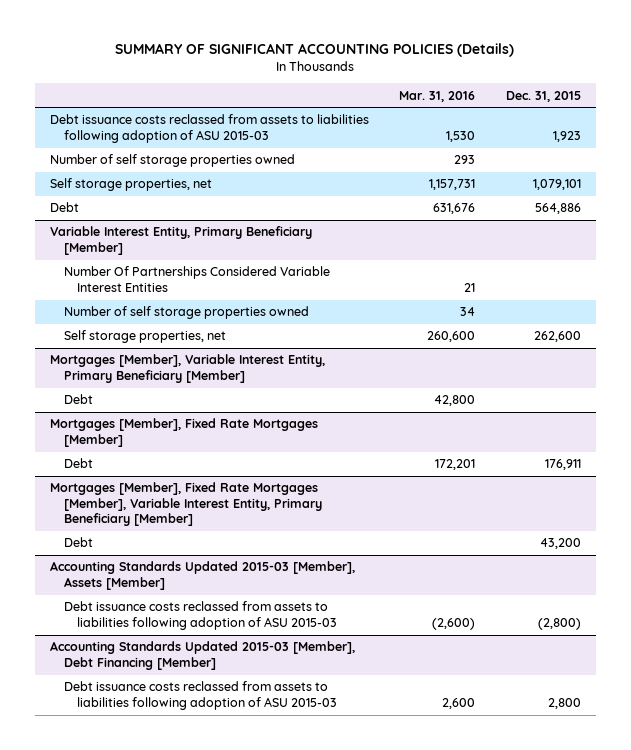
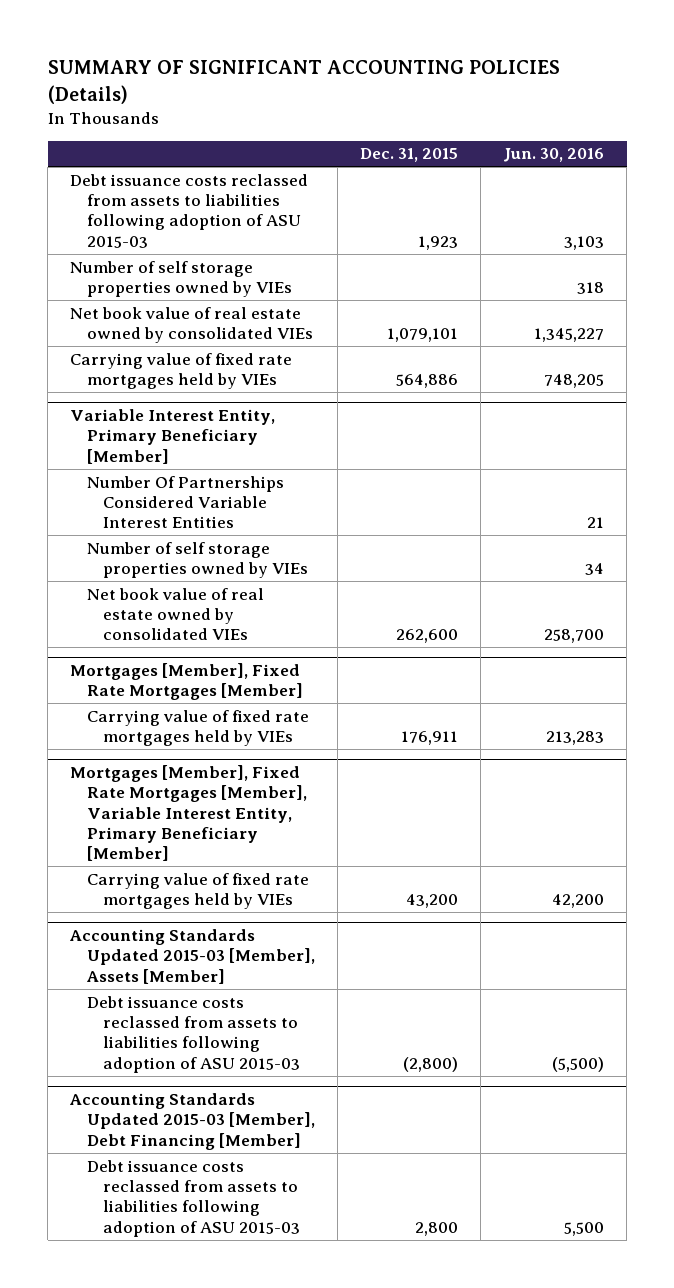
[399,90,476,102] Mar. 31, 2016 -> none
none -> [503,148,605,163] Jun. 30, 2016
[50,154,296,168] Number of self storage properties owned -> [70,260,292,298] Number of self storage properties owned by VIEs
[50,178,213,192] Self storage properties, net -> [70,306,313,344] Net book value of real estate owned by consolidated VIEs
[50,202,80,213] Debt -> [70,352,293,390] Carrying value of fixed rate mortgages held by VIEs
[50,354,326,383] Mortgages [Member], Variable Interest Entity, Primary Beneficiary [Member] -> none
[63,394,93,405] Debt -> none
[63,306,309,320] Number of self storage properties owned -> [86,541,309,579] Number of self storage properties owned by VIEs
[63,330,226,344] Self storage properties, net -> [86,587,264,641] Net book value of real estate owned by consolidated VIEs
[63,458,93,469] Debt -> [86,709,309,747] Carrying value of fixed rate mortgages held by VIEs
[63,537,93,548] Debt -> [86,872,309,910] Carrying value of fixed rate mortgages held by VIEs

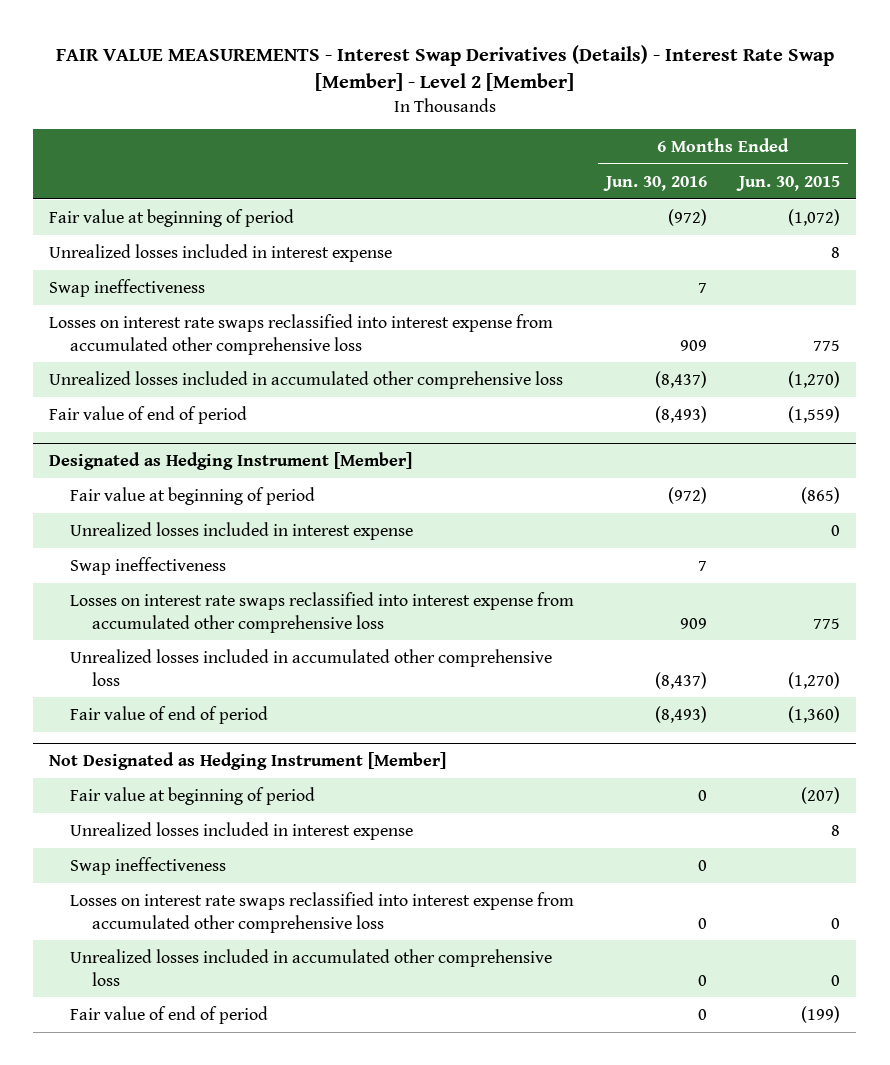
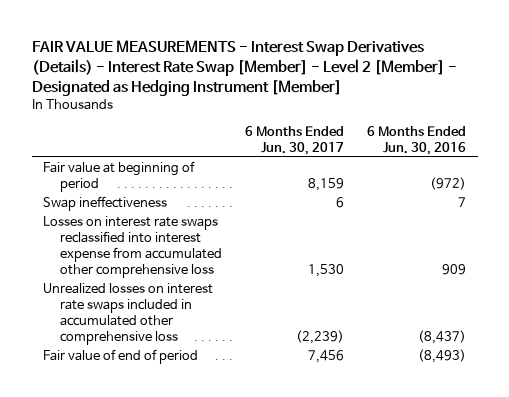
[55,44,834,91] FAIR VALUE MEASUREMENTS - Interest Swap Derivatives (Details) - Interest Rate Swap [Member] - Level 2 [Member] -> [31,39,457,96] FAIR VALUE MEASUREMENTS - Interest Swap Derivatives (Details) - Interest Rate Swap [Member] - Level 2 [Member] - Designated as Hedging Instrument [Member]
[736,175,841,191] Jun. 30, 2015 -> none
none -> [244,125,344,155] 6 Months Ended Jun. 30, 2017
[49,243,393,262] Unrealized losses included in interest expense -> none
[49,405,248,424] Fair value of end of period -> none
[49,452,413,471] Designated as Hedging Instrument [Member] -> none
[70,486,316,505] Fair value at beginning of period -> none
[70,521,414,540] Unrealized losses included in interest expense -> none
[70,556,227,575] Swap ineffectiveness -> none
[70,591,575,633] Losses on interest rate swaps reclassified into interest expense from accumulated other comprehensive loss -> none
[70,648,553,686] Unrealized losses included in accumulated other comprehensive loss -> none
[49,370,564,389] Unrealized losses included in accumulated other comprehensive loss -> [43,283,214,346] Unrealized losses on interest rate swaps included in accumulated other comprehensive loss
[49,752,447,771] Not Designated as Hedging Instrument [Member] -> none
[70,786,316,805] Fair value at beginning of period -> none
[70,821,414,840] Unrealized losses included in interest expense -> none
[70,856,227,875] Swap ineffectiveness -> none
[70,891,575,933] Losses on interest rate swaps reclassified into interest expense from accumulated other comprehensive loss -> none
[70,948,553,986] Unrealized losses included in accumulated other comprehensive loss -> none
[70,1005,269,1024] Fair value of end of period -> none

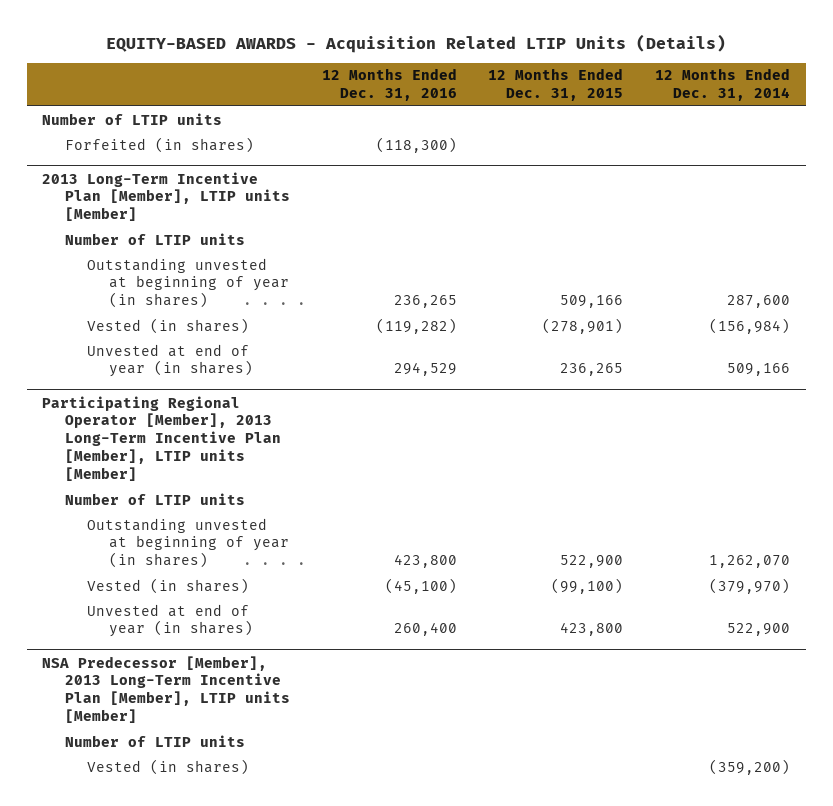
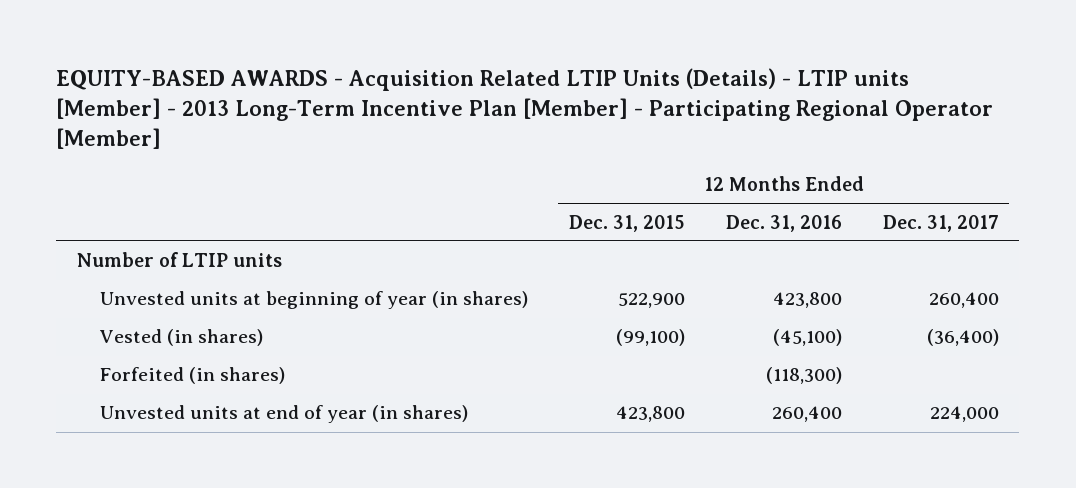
[106,33,727,53] EQUITY-BASED AWARDS - Acquisition Related LTIP Units (Details) -> [56,68,994,150] EQUITY-BASED AWARDS - Acquisition Related LTIP Units (Details) - LTIP units [Member] - 2013 Long-Term Incentive Plan [Member] - Participating Regional Operator [Member]
[655,68,791,102] 12 Months Ended Dec. 31, 2014 -> none
none -> [882,214,999,232] Dec. 31, 2017
[42,171,290,222] 2013 Long-Term Incentive Plan [Member], LTIP units [Member] -> none
[64,232,245,245] Number of LTIP units -> none
[87,317,250,334] Vested (in shares) -> none
[87,343,254,378] Unvested at end of year (in shares) -> none
[42,395,281,481] Participating Regional Operator [Member], 2013 Long-Term Incentive Plan [Member], LTIP units [Member] -> none
[64,492,245,505] Number of LTIP units -> none
[87,517,290,569] Outstanding unvested at beginning of year (in shares) -> none
[87,257,290,309] Outstanding unvested at beginning of year (in shares) -> [99,291,528,310] Unvested units at beginning of year (in shares)
[393,295,457,309] 236,265 -> [772,292,842,309] 423,800
[560,295,624,309] 509,166 -> [617,293,685,309] 522,900
[42,655,290,724] NSA Predecessor [Member], 2013 Long-Term Incentive Plan [Member], LTIP units [Member] -> none
[64,734,245,747] Number of LTIP units -> none
[87,758,250,775] Vested (in shares) -> none
[64,136,254,153] Forfeited (in shares) -> [99,367,285,385] Forfeited (in shares)
[87,603,254,638] Unvested at end of year (in shares) -> [99,405,468,424] Unvested units at end of year (in shares)

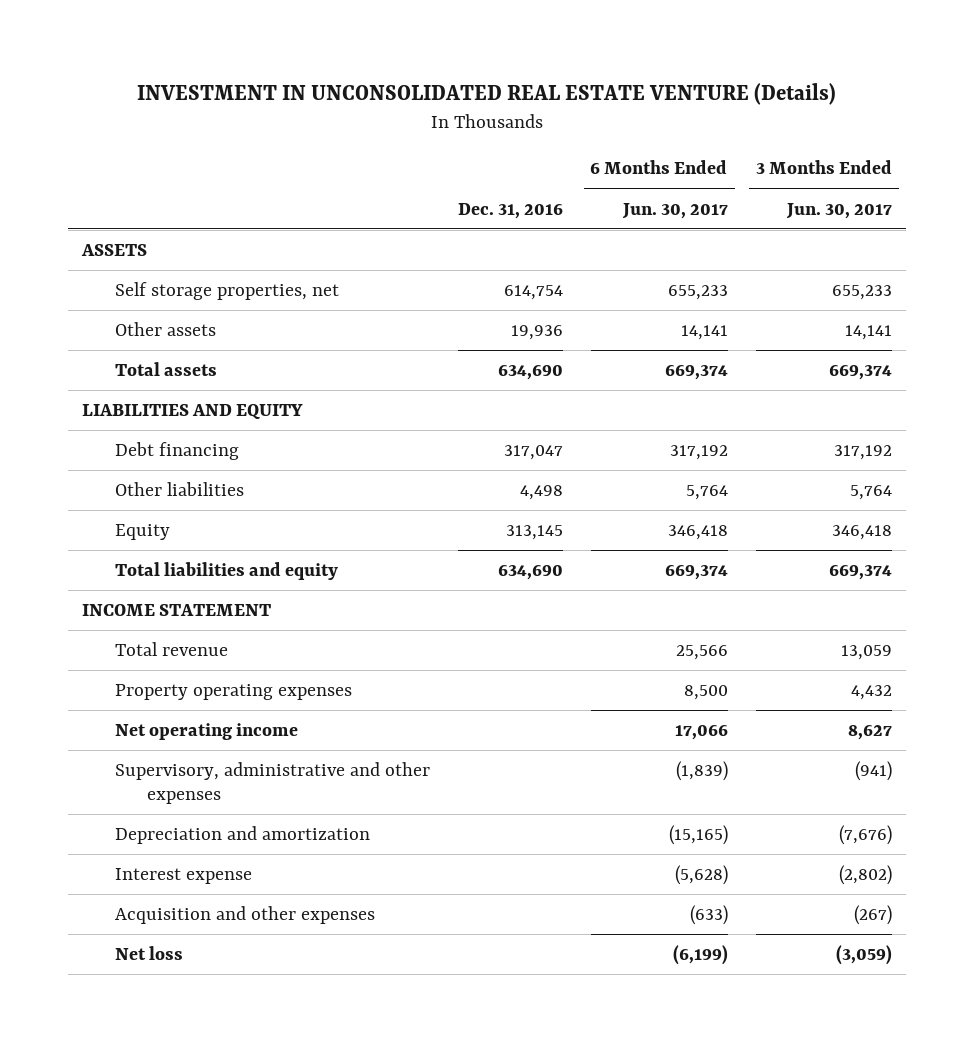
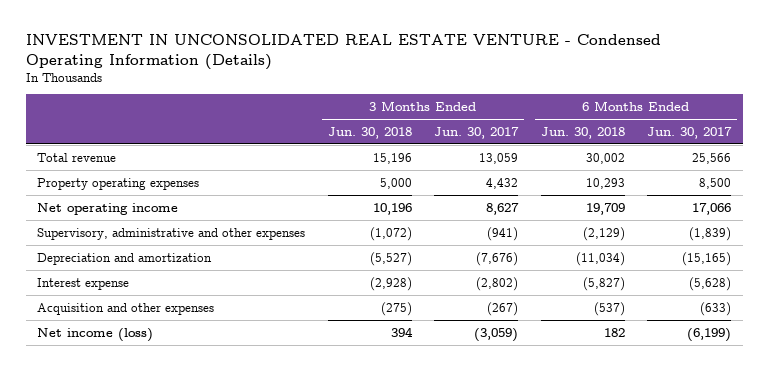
[137,82,837,105] INVESTMENT IN UNCONSOLIDATED REAL ESTATE VENTURE (Details) -> [25,34,661,70] INVESTMENT IN UNCONSOLIDATED REAL ESTATE VENTURE - Condensed Operating Information (Details)
[457,202,563,219] Dec. 31, 2016 -> none
none -> [327,126,412,139] Jun. 30, 2018
none -> [540,126,625,139] Jun. 30, 2018
[80,243,147,256] ASSETS -> none
[114,281,339,300] Self storage properties, net -> none
[114,321,216,336] Other assets -> none
[114,361,217,376] Total assets -> none
[81,403,303,419] LIABILITIES AND EQUITY -> none
[114,441,239,460] Debt financing -> none
[114,481,244,496] Other liabilities -> none
[114,523,170,540] Equity -> none
[114,561,338,580] Total liabilities and equity -> none
[81,603,271,616] INCOME STATEMENT -> none
[114,945,183,960] Net loss -> [36,327,153,342] Net income (loss)

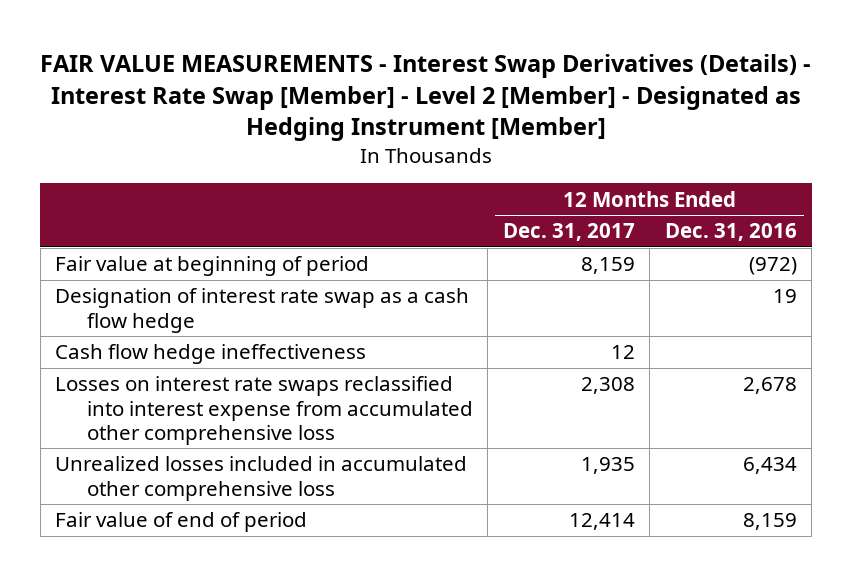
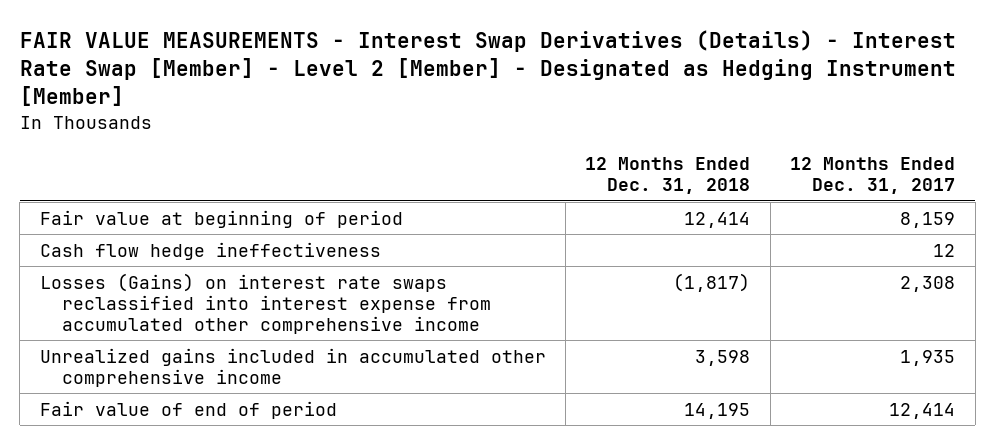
[664,223,797,242] Dec. 31, 2016 -> none
none -> [585,156,751,194] 12 Months Ended Dec. 31, 2018
[55,288,470,333] Designation of interest rate swap as a cash flow hedge -> none
[55,376,473,445] Losses on interest rate swaps reclassified into interest expense from accumulated other comprehensive loss -> [39,272,491,334] Losses (Gains) on interest rate swaps reclassified into interest expense from accumulated other comprehensive income
[55,456,468,501] Unrealized losses included in accumulated other comprehensive loss -> [39,347,546,387] Unrealized gains included in accumulated other comprehensive income

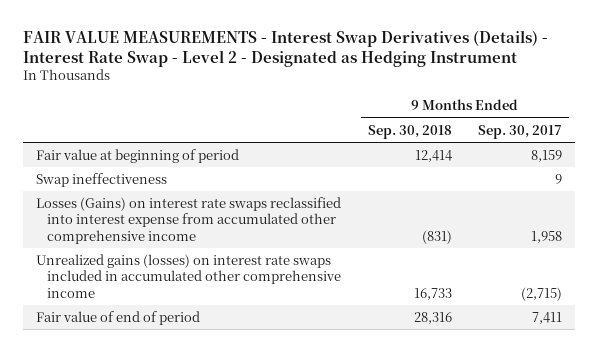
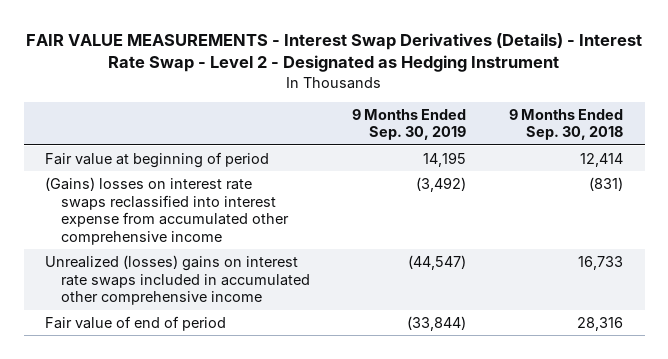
[478,124,563,139] Sep. 30, 2017 -> none
none -> [352,108,467,141] 9 Months Ended Sep. 30, 2019
[36,172,168,187] Swap ineffectiveness -> none
[36,196,342,244] Losses (Gains) on interest rate swaps reclassified into interest expense from accumulated other comprehensive income -> [44,176,289,246] (Gains) losses on interest rate swaps reclassified into interest expense from accumulated other comprehensive income
[36,253,341,298] Unrealized gains (losses) on interest rate swaps included in accumulated other comprehensive income -> [44,254,310,306] Unrealized (losses) gains on interest rate swaps included in accumulated other comprehensive income

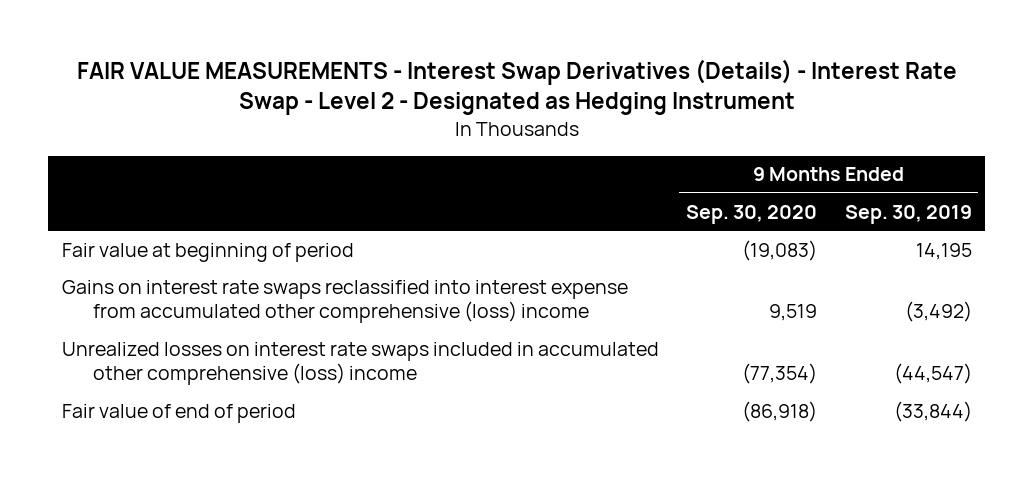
[509,108,624,141] 9 Months Ended Sep. 30, 2018 -> none
none -> [686,204,818,224] Sep. 30, 2020
[44,176,289,246] (Gains) losses on interest rate swaps reclassified into interest expense from accumulated other comprehensive income -> [61,279,628,324] Gains on interest rate swaps reclassified into interest expense from accumulated other comprehensive (loss) income
[44,254,310,306] Unrealized (losses) gains on interest rate swaps included in accumulated other comprehensive income -> [61,341,659,386] Unrealized losses on interest rate swaps included in accumulated other comprehensive (loss) income

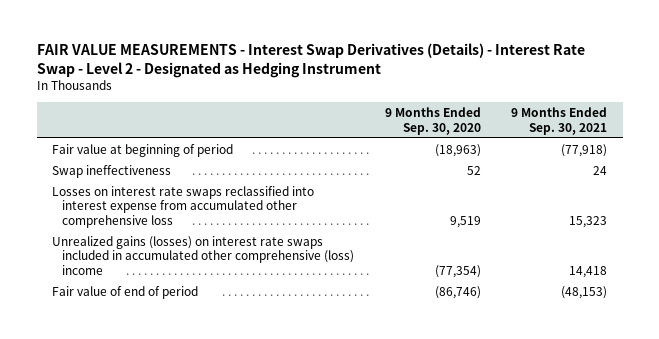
[844,204,972,224] Sep. 30, 2019 -> none
none -> [511,107,608,135] 9 Months Ended Sep. 30, 2021
[742,239,818,261] (19,083) -> [434,144,481,158] (18,963)
none -> [52,165,172,179] Swap ineffectiveness
[61,279,628,324] Gains on interest rate swaps reclassified into interest expense from accumulated other comprehensive (loss) income -> [52,186,315,228] Losses on interest rate swaps reclassified into interest expense from accumulated other comprehensive loss
[61,341,659,386] Unrealized losses on interest rate swaps included in accumulated other comprehensive (loss) income -> [52,236,354,275] Unrealized gains (losses) on interest rate swaps included in accumulated other comprehensive (loss) income
[742,400,818,422] (86,918) -> [434,286,481,300] (86,746)

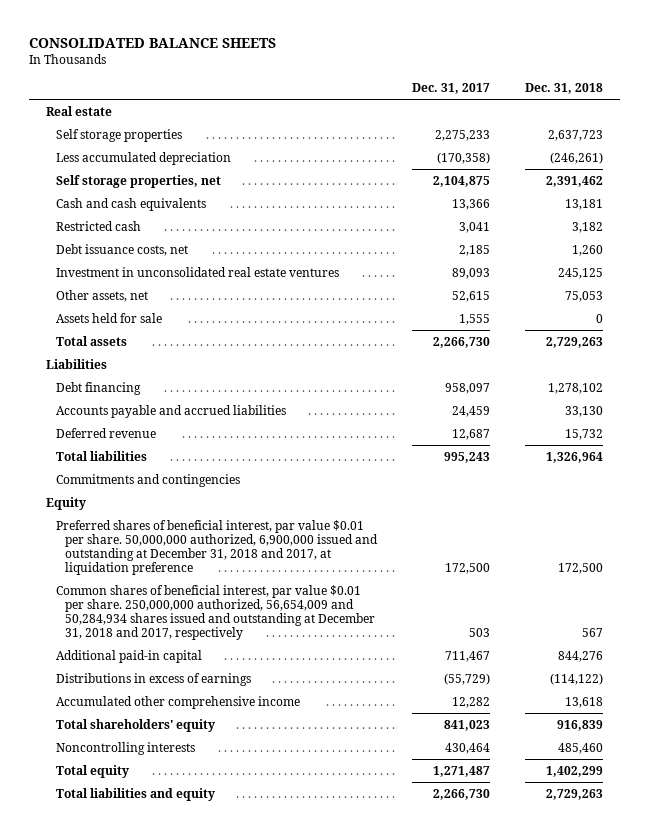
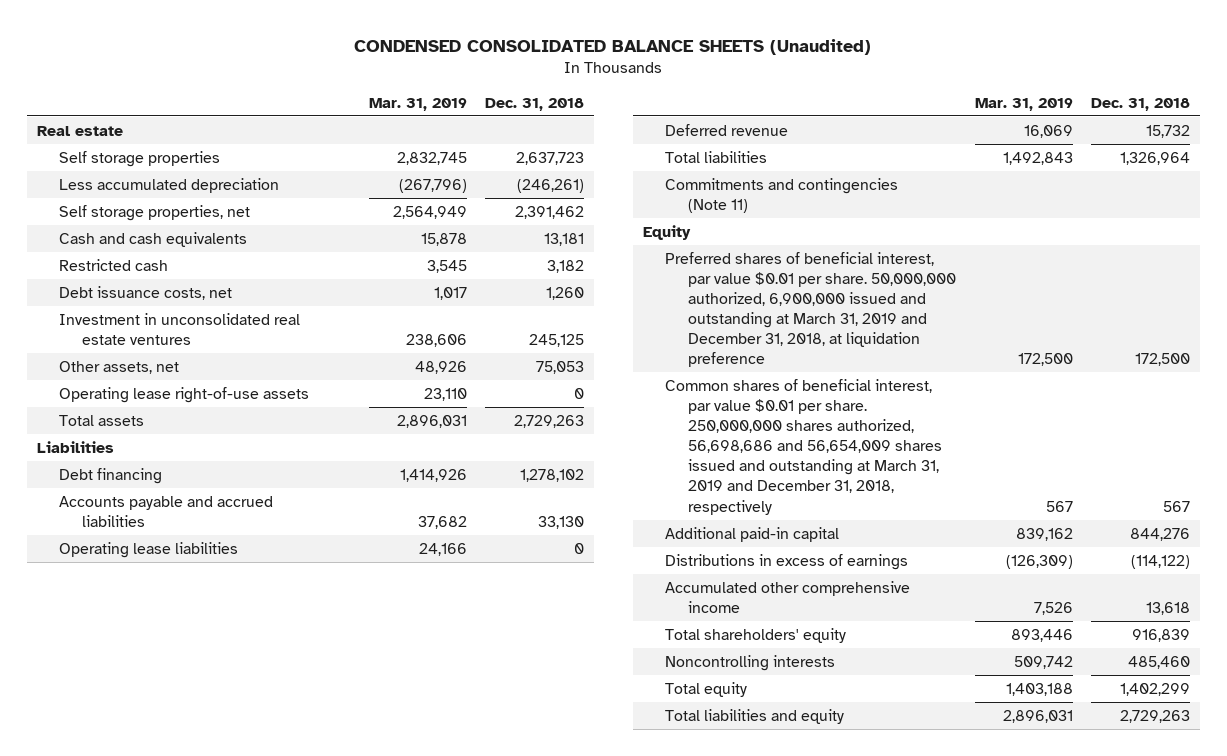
[28,37,276,48] CONSOLIDATED BALANCE SHEETS -> [354,38,872,55] CONDENSED CONSOLIDATED BALANCE SHEETS (Unaudited)
[411,83,490,95] Dec. 31, 2017 -> none
none -> [368,97,467,111] Mar. 31, 2019
[55,312,162,323] Assets held for sale -> none
none -> [59,386,310,403] Operating lease right-of-use assets
none -> [59,541,239,558] Operating lease liabilities
[55,473,240,487] Commitments and contingencies -> [665,177,899,213] Commitments and contingencies (Note 11)
[55,519,379,576] Preferred shares of beneficial interest, par value $0.01 per share. 50,000,000 authorized, 6,900,000 issued and outstanding at December 31, 2018 and 2017, at liquidation preference -> [665,251,956,368] Preferred shares of beneficial interest, par value $0.01 per share. 50,000,000 authorized, 6,900,000 issued and outstanding at March 31, 2019 and December 31, 2018, at liquidation preference
[55,584,376,641] Common shares of beneficial interest, par value $0.01 per share. 250,000,000 authorized, 56,654,009 and 50,284,934 shares issued and outstanding at December 31, 2018 and 2017, respectively -> [665,378,942,515] Common shares of beneficial interest, par value $0.01 per share. 250,000,000 shares authorized, 56,698,686 and 56,654,009 shares issued and outstanding at March 31, 2019 and December 31, 2018, respectively

